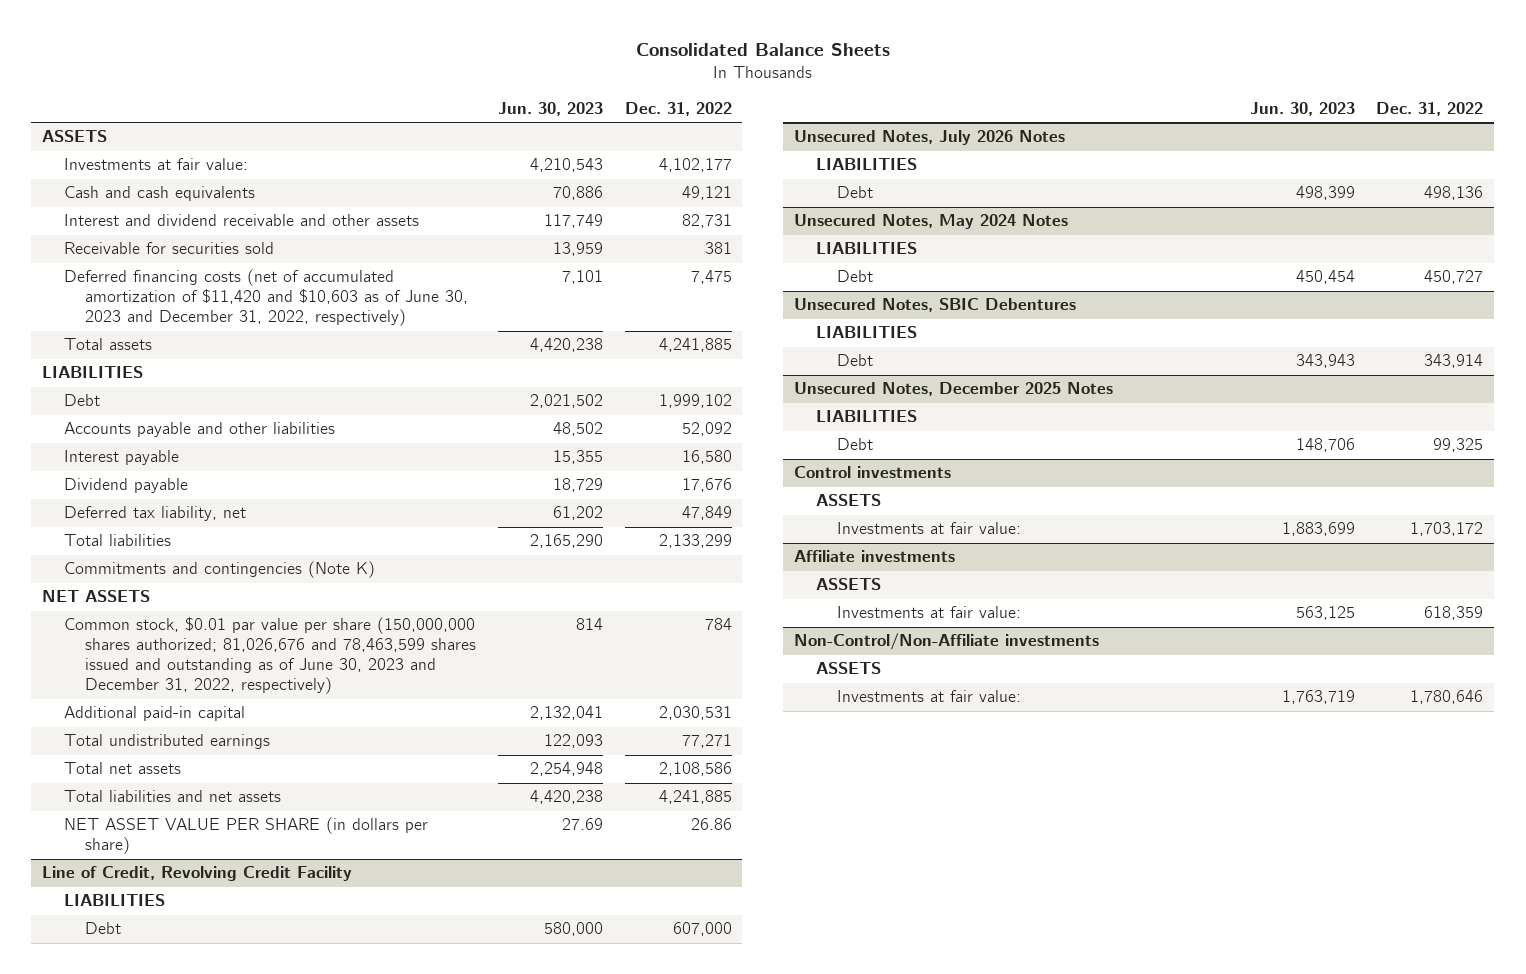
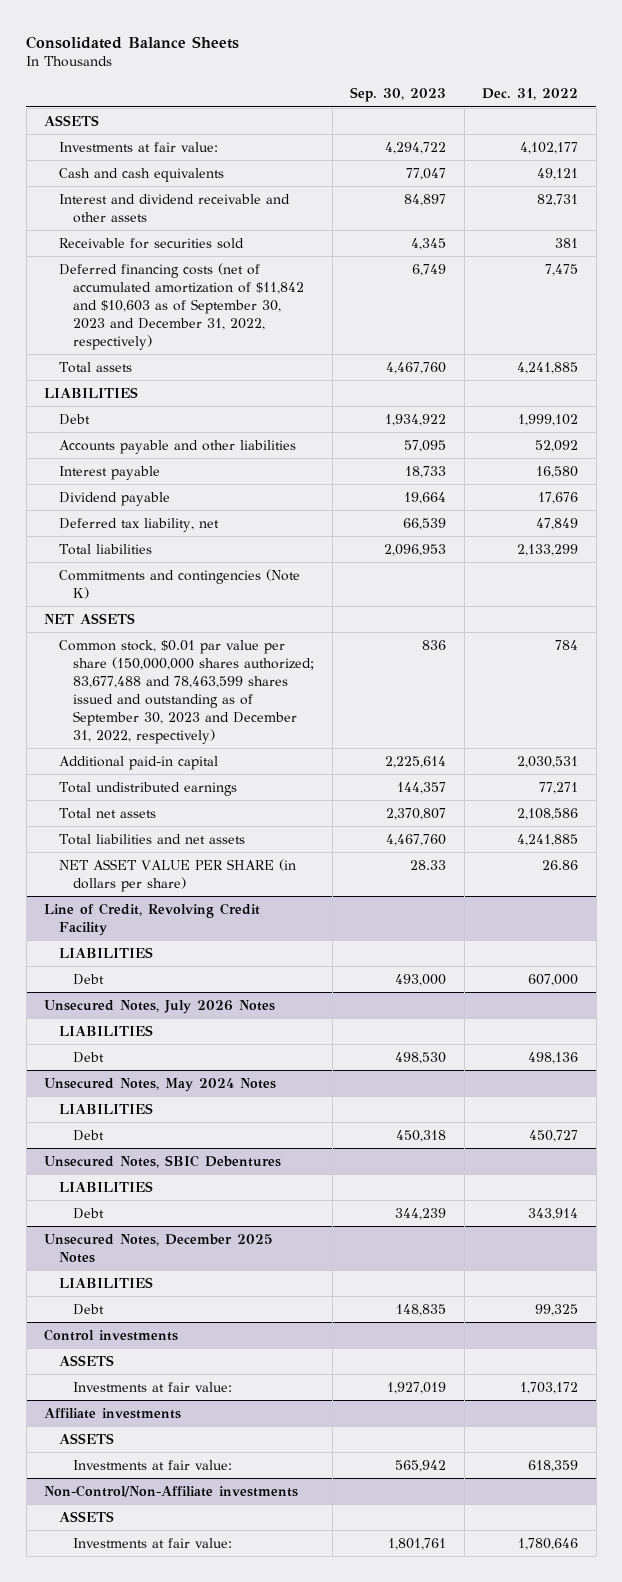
[497,102,603,117] Jun. 30, 2023 -> none
none -> [350,87,447,103] Sep. 30, 2023
[63,269,469,327] Deferred financing costs (net of accumulated amortization of $11,420 and $10,603 as of June 30, 2023 and December 31, 2022, respectively) -> [58,263,305,351] Deferred financing costs (net of accumulated amortization of $11,842 and $10,603 as of September 30, 2023 and December 31, 2022, respectively)
[63,617,477,695] Common stock, $0.01 par value per share (150,000,000 shares authorized; 81,026,676 and 78,463,599 shares issued and outstanding as of June 30, 2023 and December 31, 2022, respectively) -> [58,640,315,745] Common stock, $0.01 par value per share (150,000,000 shares authorized; 83,677,488 and 78,463,599 shares issued and outstanding as of September 30, 2023 and December 31, 2022, respectively)

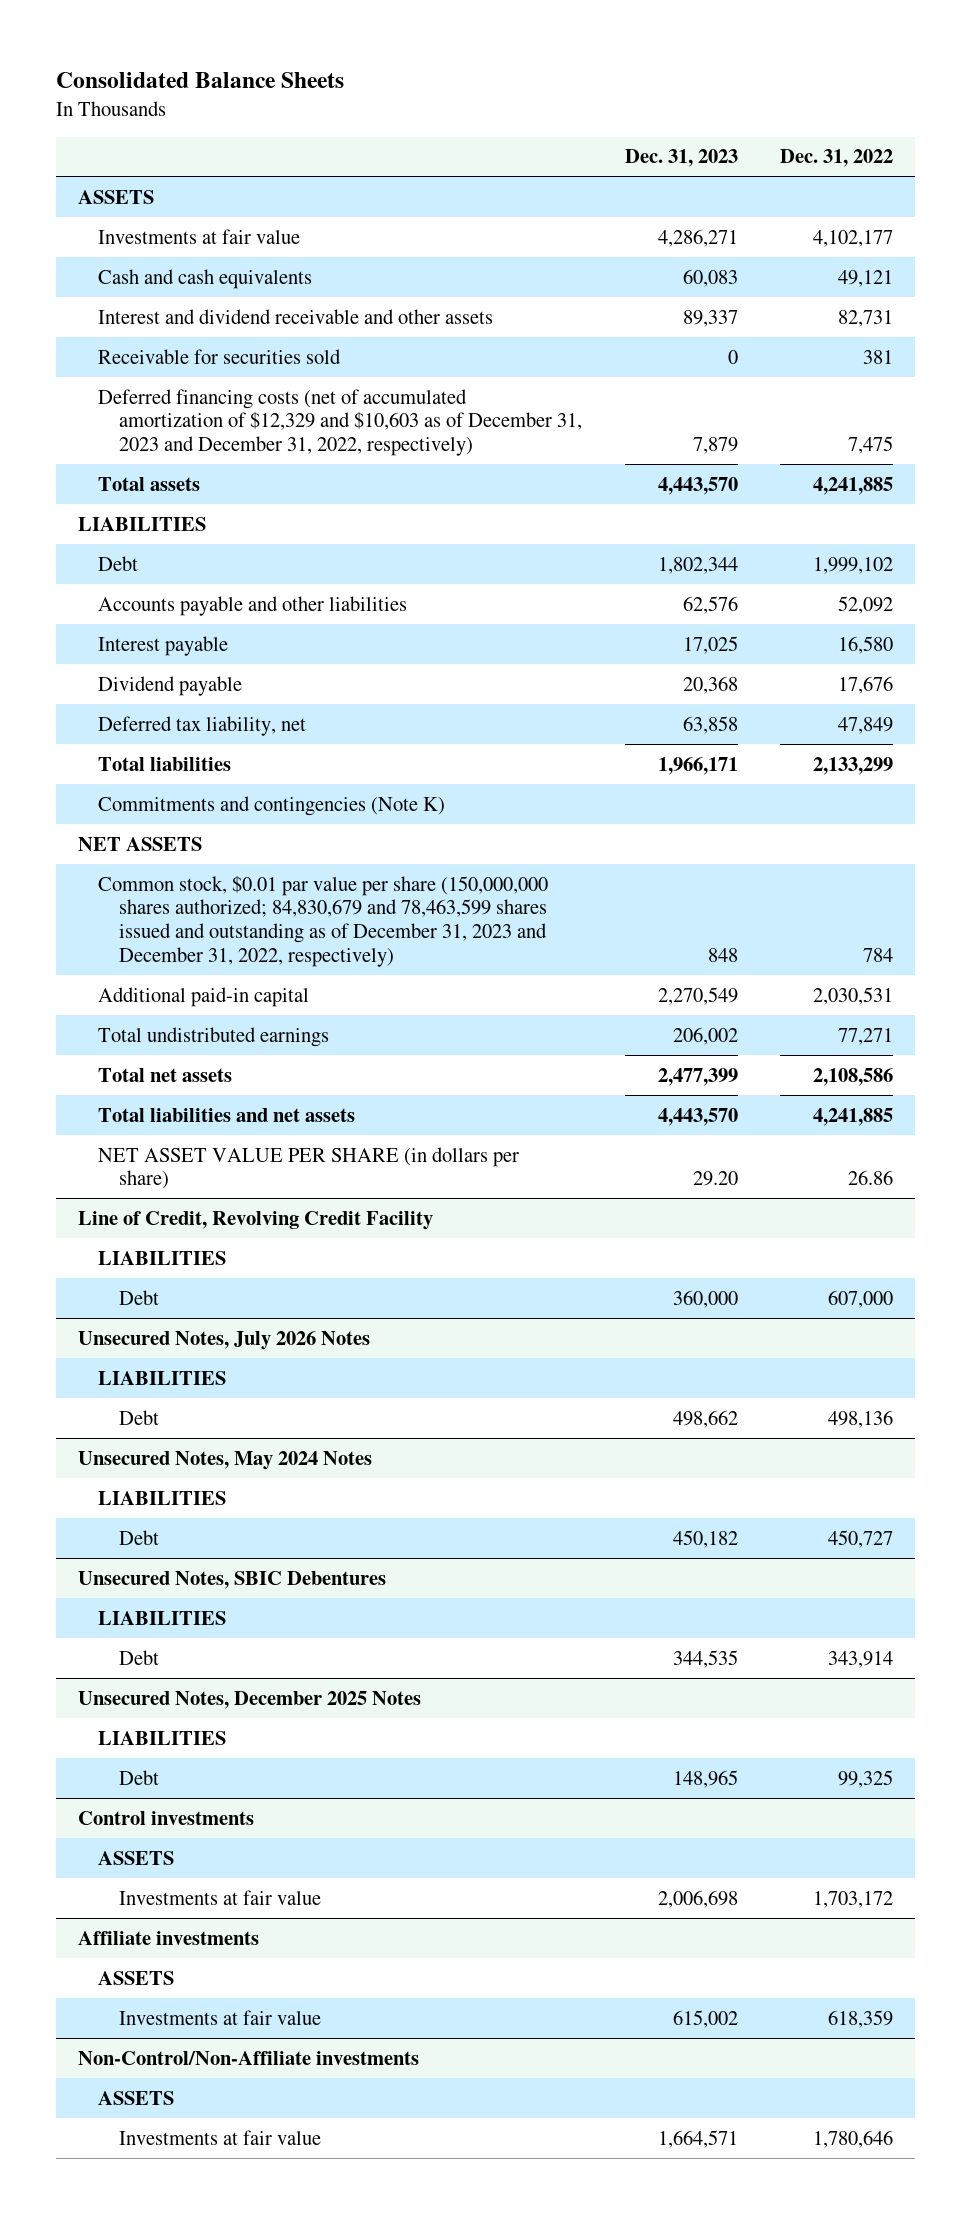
[350,87,447,103] Sep. 30, 2023 -> none
none -> [624,149,738,168] Dec. 31, 2023
[58,142,218,153] Investments at fair value: -> [98,228,301,244] Investments at fair value
[58,263,305,351] Deferred financing costs (net of accumulated amortization of $11,842 and $10,603 as of September 30, 2023 and December 31, 2022, respectively) -> [98,388,583,456] Deferred financing costs (net of accumulated amortization of $12,329 and $10,603 as of December 31, 2023 and December 31, 2022, respectively)
[58,640,315,745] Common stock, $0.01 par value per share (150,000,000 shares authorized; 83,677,488 and 78,463,599 shares issued and outstanding as of September 30, 2023 and December 31, 2022, respectively) -> [98,875,549,967] Common stock, $0.01 par value per share (150,000,000 shares authorized; 84,830,679 and 78,463,599 shares issued and outstanding as of December 31, 2023 and December 31, 2022, respectively)
[73,1382,233,1393] Investments at fair value: -> [119,1889,322,1905] Investments at fair value
[73,1460,233,1471] Investments at fair value: -> [119,2009,322,2025] Investments at fair value
[73,1538,233,1549] Investments at fair value: -> [119,2129,322,2145] Investments at fair value

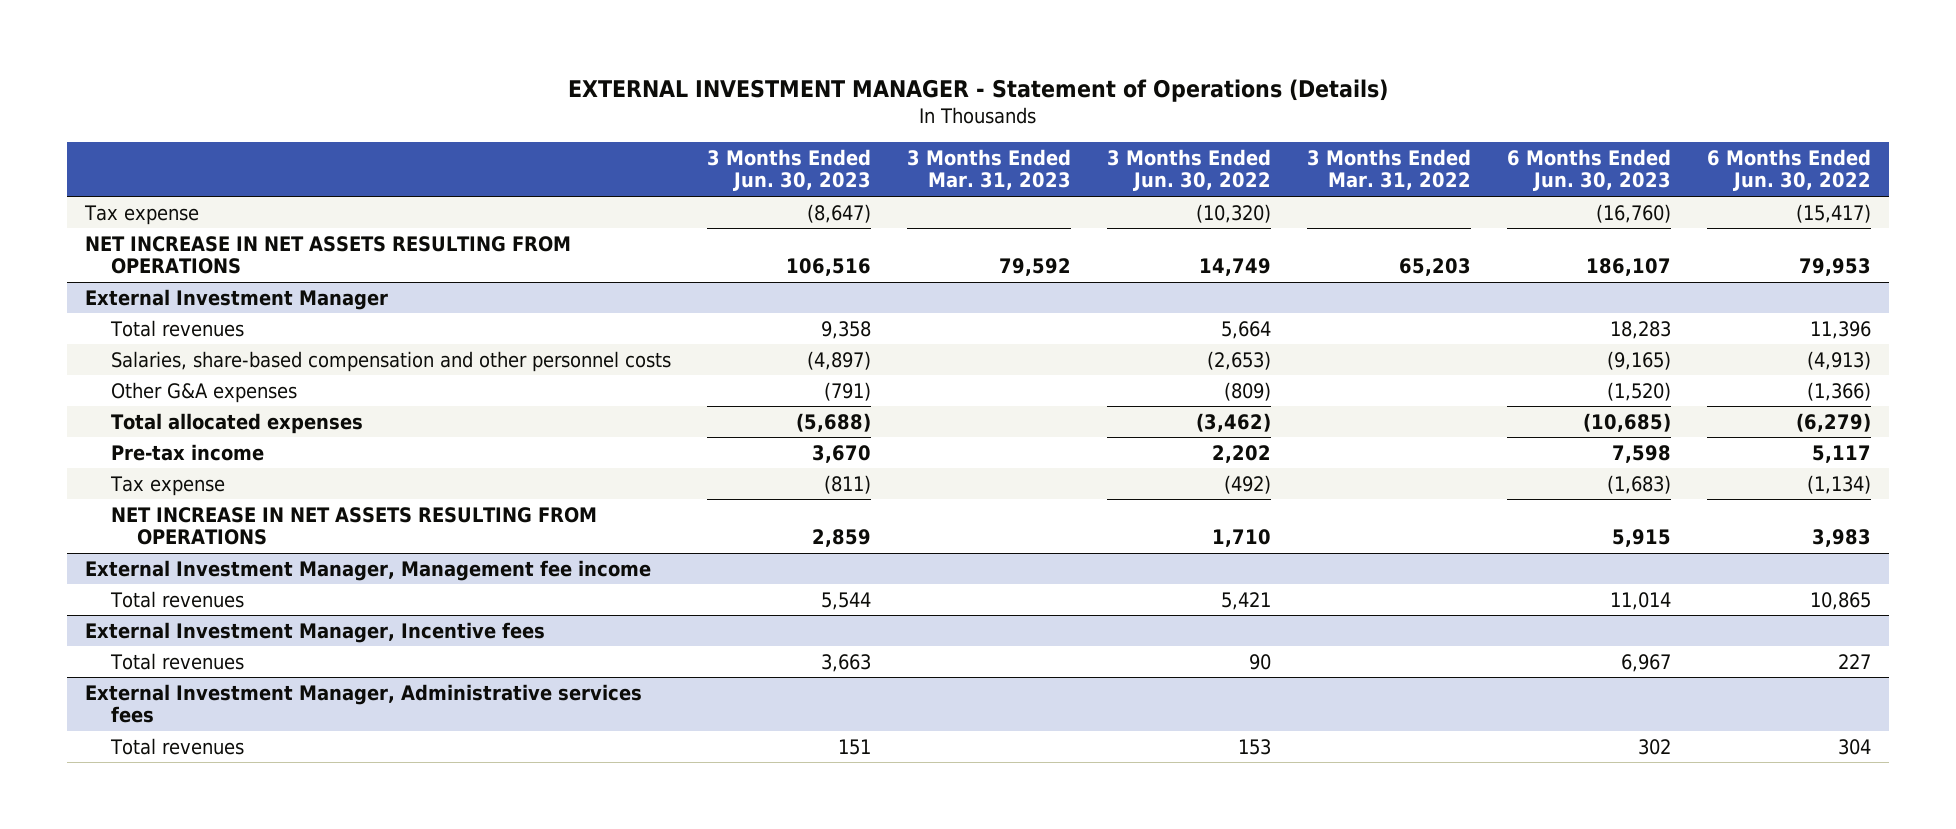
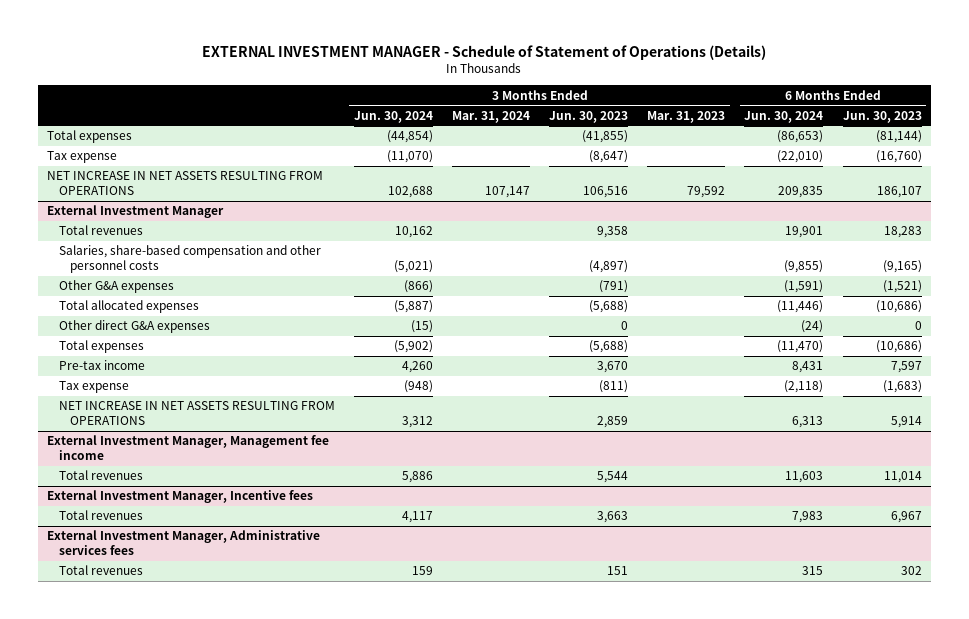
[568,78,1389,102] EXTERNAL INVESTMENT MANAGER - Statement of Operations (Details) -> [202,44,767,60] EXTERNAL INVESTMENT MANAGER - Schedule of Statement of Operations (Details)
[1107,148,1272,192] 3 Months Ended Jun. 30, 2022 -> none
[1307,148,1472,191] 3 Months Ended Mar. 31, 2022 -> none
[1707,148,1872,192] 6 Months Ended Jun. 30, 2022 -> none
none -> [353,110,433,123] Jun. 30, 2024
none -> [451,110,530,123] Mar. 31, 2024
none -> [744,110,824,123] Jun. 30, 2024
none -> [47,130,133,144] Total expenses
[1607,381,1672,401] (1,520) -> [882,280,922,294] (1,521)
[1583,412,1672,432] (10,685) -> [875,300,922,314] (10,686)
none -> [58,320,210,334] Other direct G&A expenses
none -> [58,340,144,354] Total expenses
[1612,444,1672,463] 7,598 -> [890,361,922,374] 7,597
[1612,529,1672,548] 5,915 -> [890,416,922,429] 5,914

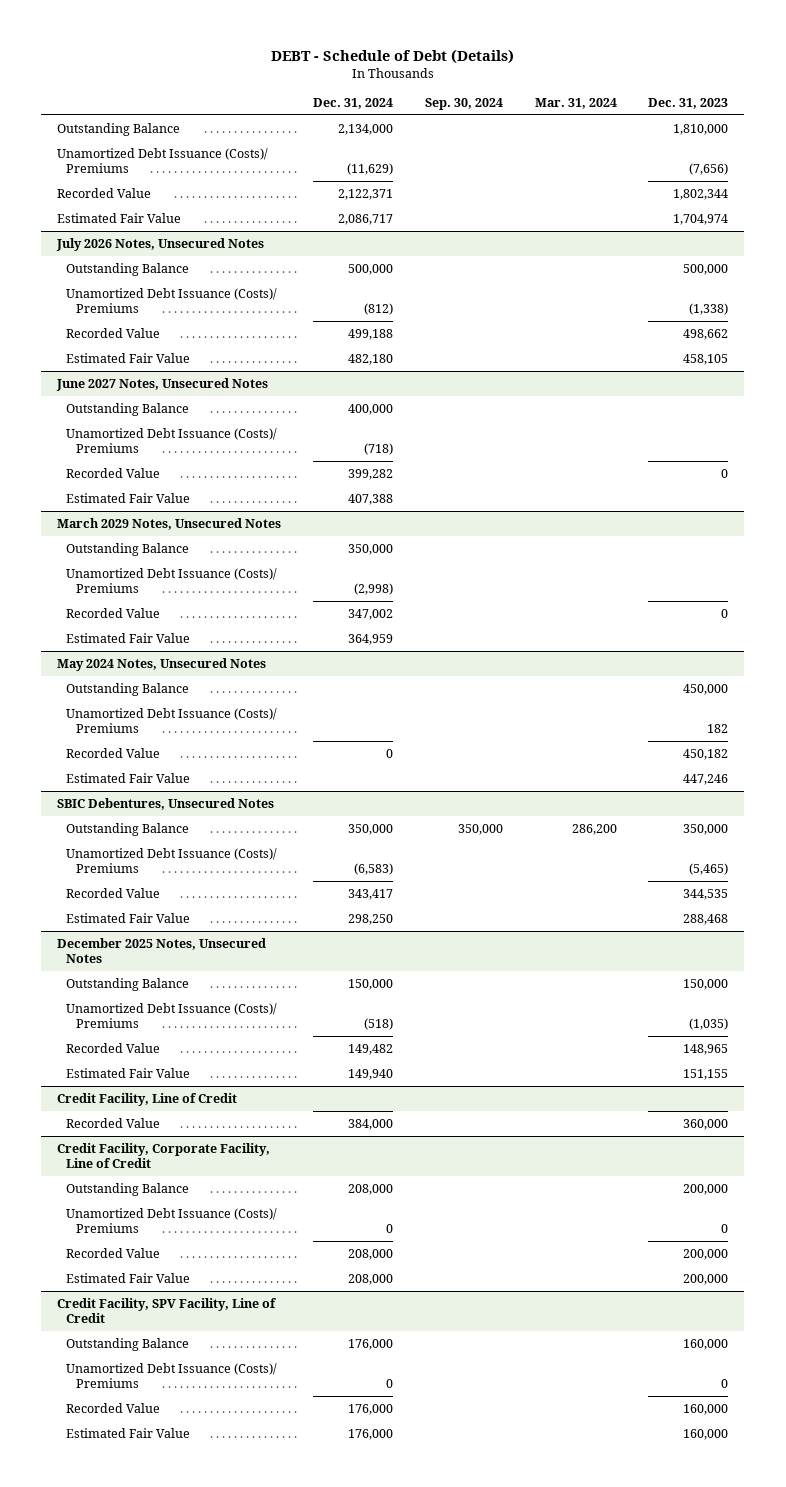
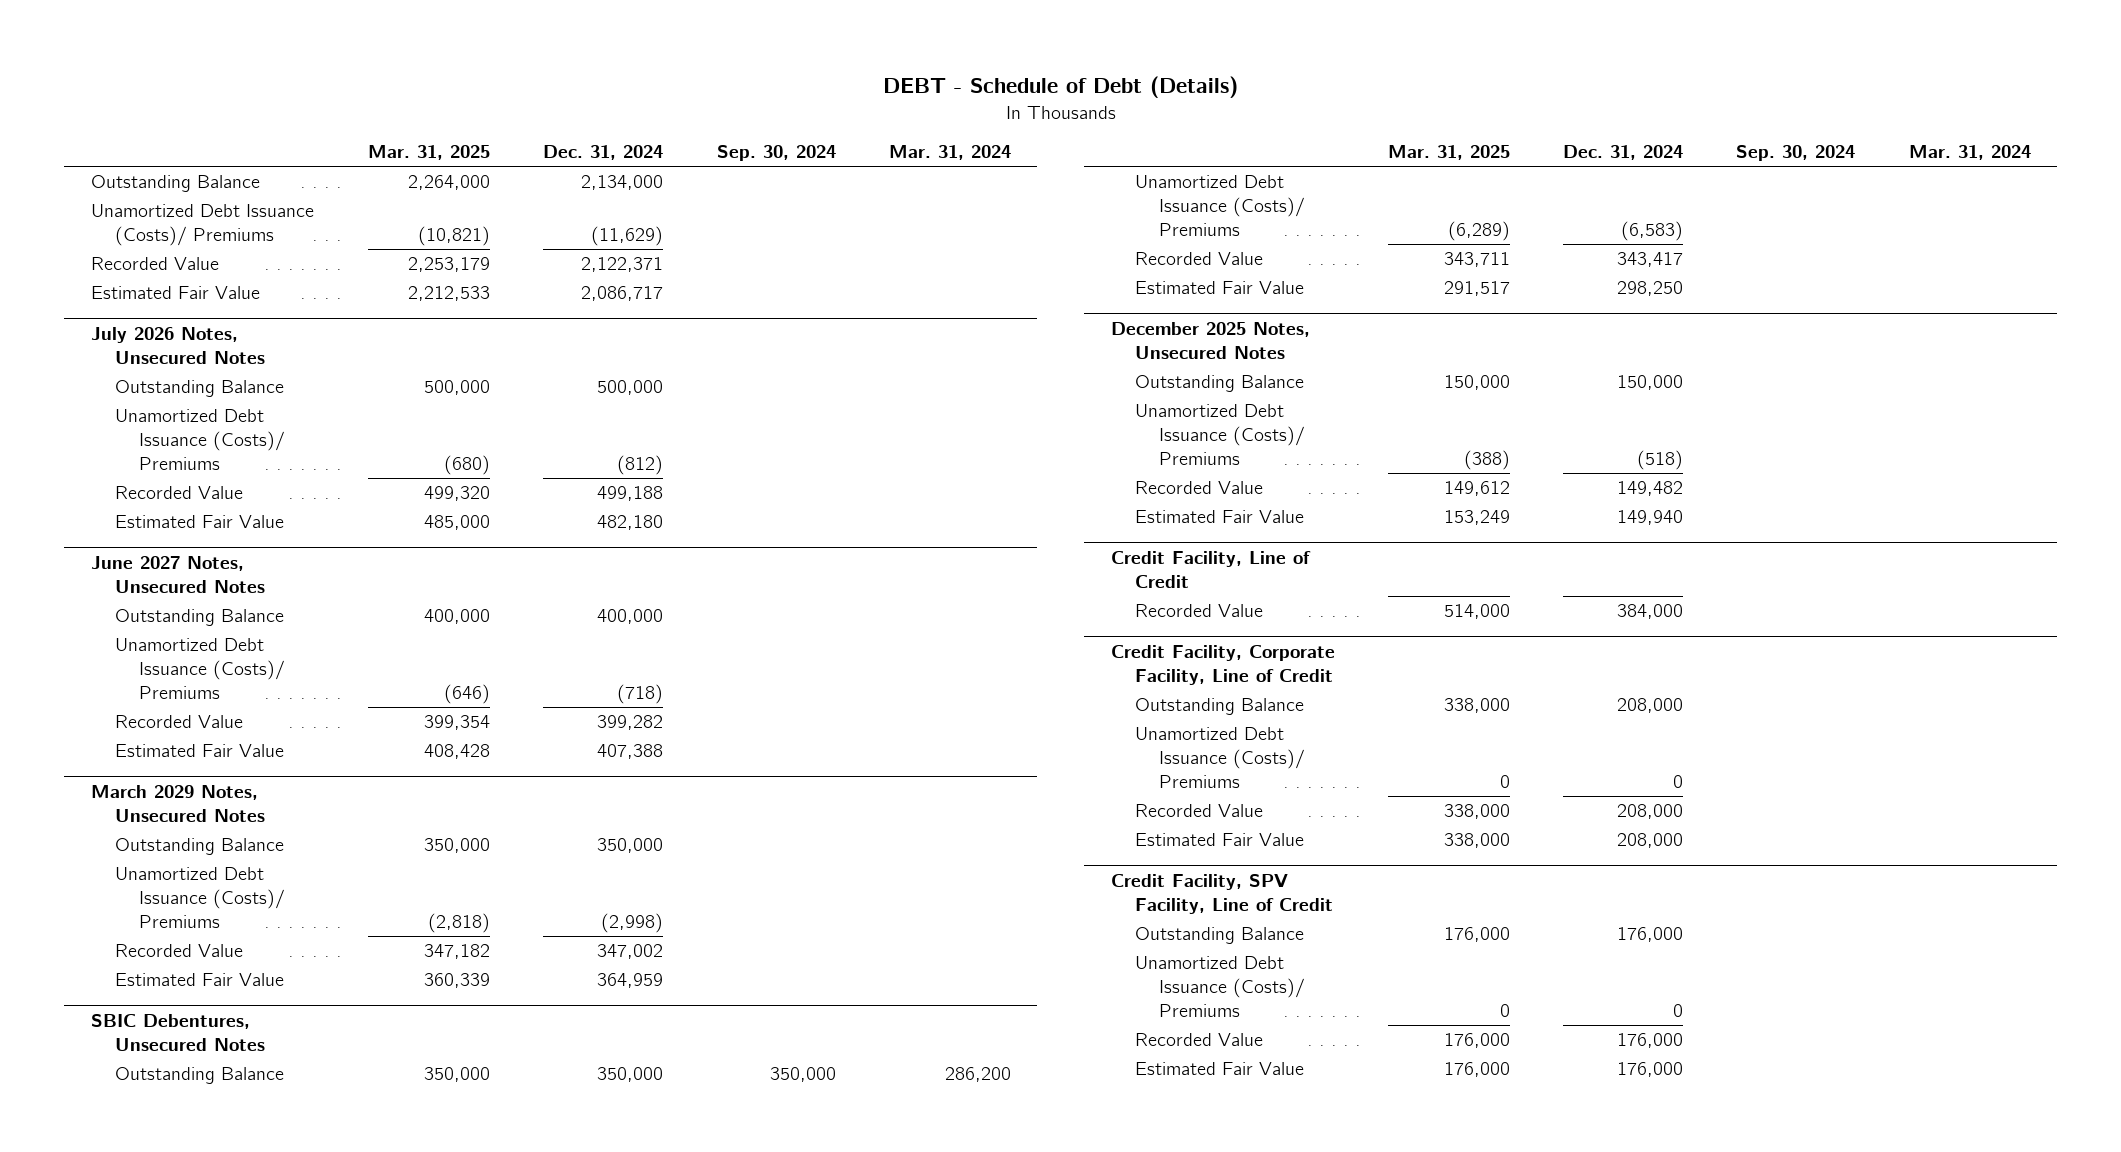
[648,97,729,109] Dec. 31, 2023 -> none
none -> [368,145,491,161] Mar. 31, 2025
[57,657,267,671] May 2024 Notes, Unsecured Notes -> none
[66,682,190,696] Outstanding Balance -> none
[66,707,278,733] Unamortized Debt Issuance (Costs)/ Premiums -> none
[66,747,161,758] Recorded Value -> none
[66,772,191,783] Estimated Fair Value -> none

